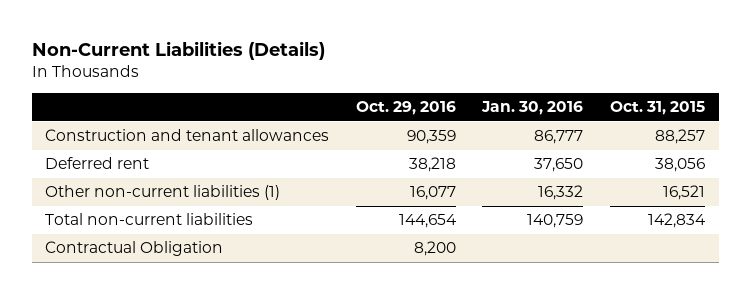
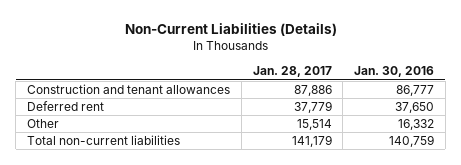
[355,101,456,116] Oct. 29, 2016 -> none
[610,101,706,116] Oct. 31, 2015 -> none
none -> [252,66,332,78] Jan. 28, 2017
[45,185,281,201] Other non-current liabilities (1) -> [26,119,59,129] Other
[45,241,224,257] Contractual Obligation -> none

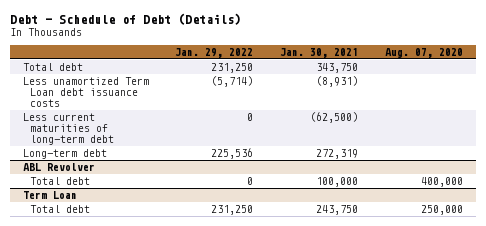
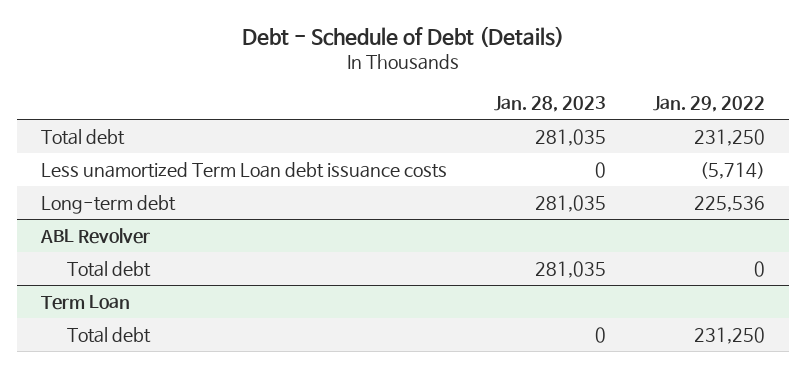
[280,48,359,59] Jan. 30, 2021 -> none
[384,48,463,59] Aug. 07, 2020 -> none
none -> [494,96,607,113] Jan. 28, 2023
[22,113,115,146] Less current maturities of long-term debt -> none

